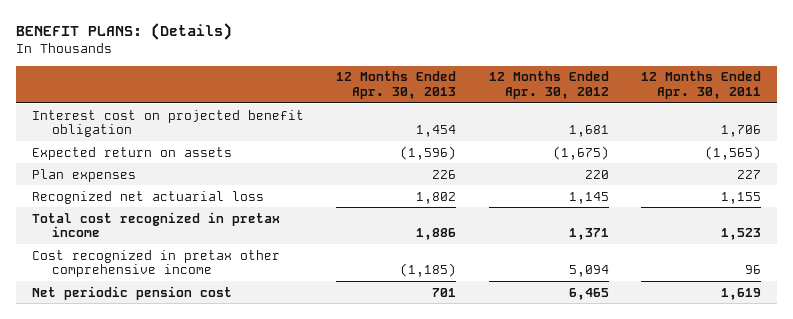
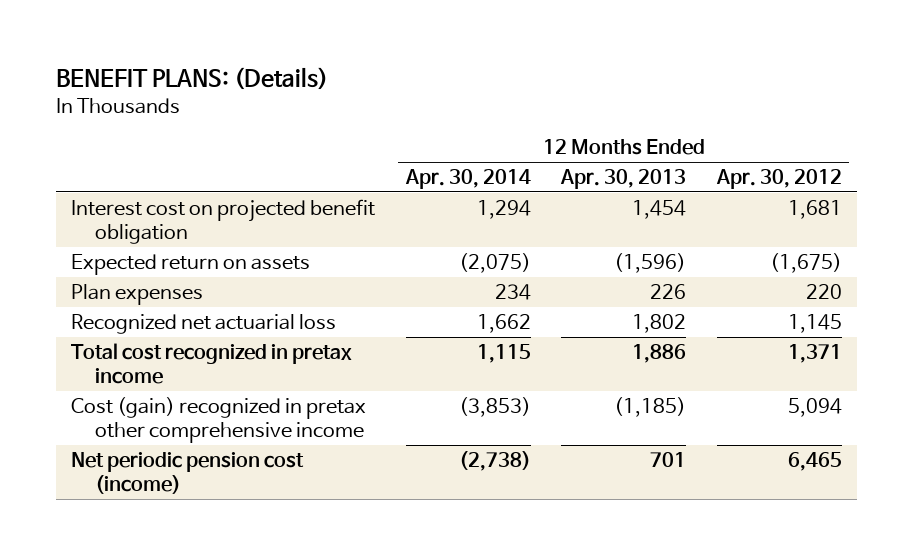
[640,71,761,100] 12 Months Ended Apr. 30, 2011 -> none
none -> [404,168,531,189] Apr. 30, 2014
[32,249,281,278] Cost recognized in pretax other comprehensive income -> [71,396,367,444] Cost (gain) recognized in pretax other comprehensive income
[32,285,233,300] Net periodic pension cost -> [71,451,305,495] Net periodic pension cost (income)

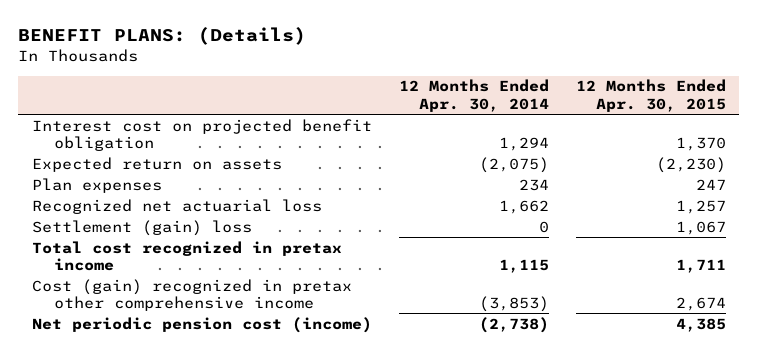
[560,168,687,189] Apr. 30, 2013 -> none
[715,168,842,189] Apr. 30, 2012 -> none
none -> [575,79,726,112] 12 Months Ended Apr. 30, 2015
none -> [31,219,252,236] Settlement (gain) loss

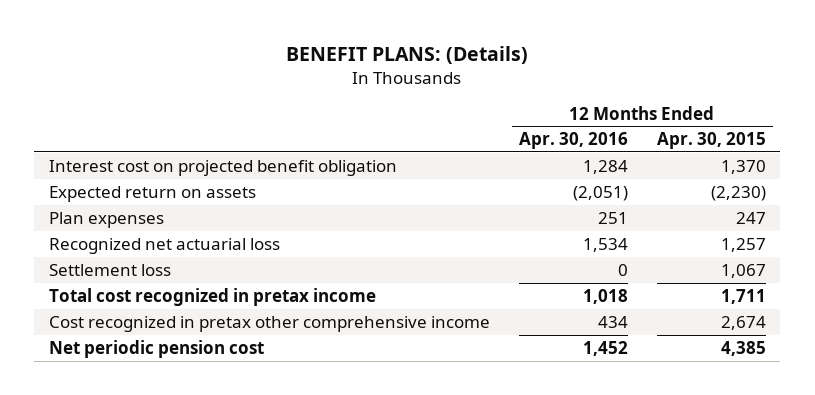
[398,79,549,112] 12 Months Ended Apr. 30, 2014 -> none
none -> [518,132,628,150] Apr. 30, 2016
[31,219,252,236] Settlement (gain) loss -> [48,263,171,276] Settlement loss
[31,278,352,312] Cost (gain) recognized in pretax other comprehensive income -> [48,315,490,332] Cost recognized in pretax other comprehensive income
[31,316,372,333] Net periodic pension cost (income) -> [48,339,264,358] Net periodic pension cost

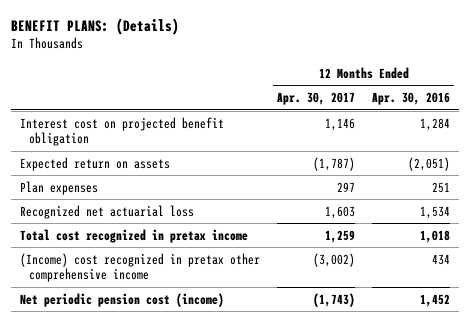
[656,132,766,150] Apr. 30, 2015 -> none
none -> [276,92,355,106] Apr. 30, 2017
[48,263,171,276] Settlement loss -> none
[48,315,490,332] Cost recognized in pretax other comprehensive income -> [19,252,260,283] (Income) cost recognized in pretax other comprehensive income
[48,339,264,358] Net periodic pension cost -> [19,292,224,307] Net periodic pension cost (income)

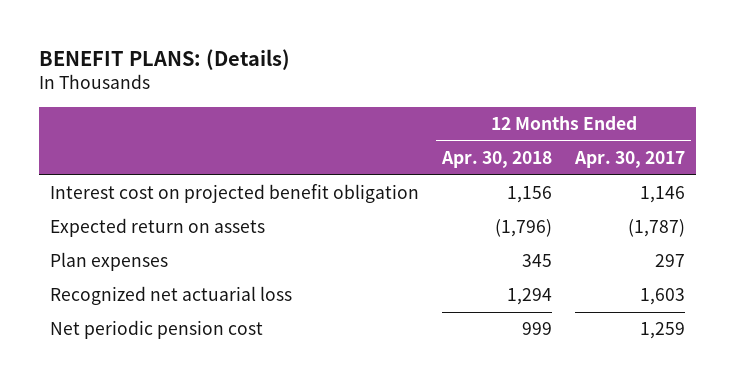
[372,92,451,106] Apr. 30, 2016 -> none
none -> [441,151,553,169] Apr. 30, 2018
[19,228,248,243] Total cost recognized in pretax income -> none
[19,252,260,283] (Income) cost recognized in pretax other comprehensive income -> none
[19,292,224,307] Net periodic pension cost (income) -> [50,320,264,340] Net periodic pension cost
[312,292,355,307] (1,743) -> [640,322,686,340] 1,259

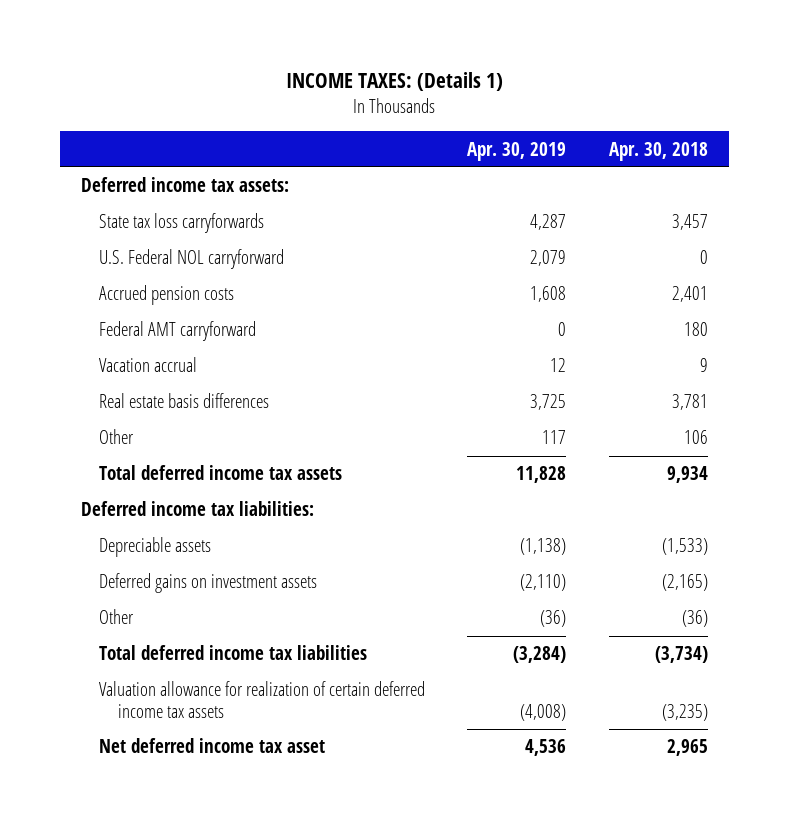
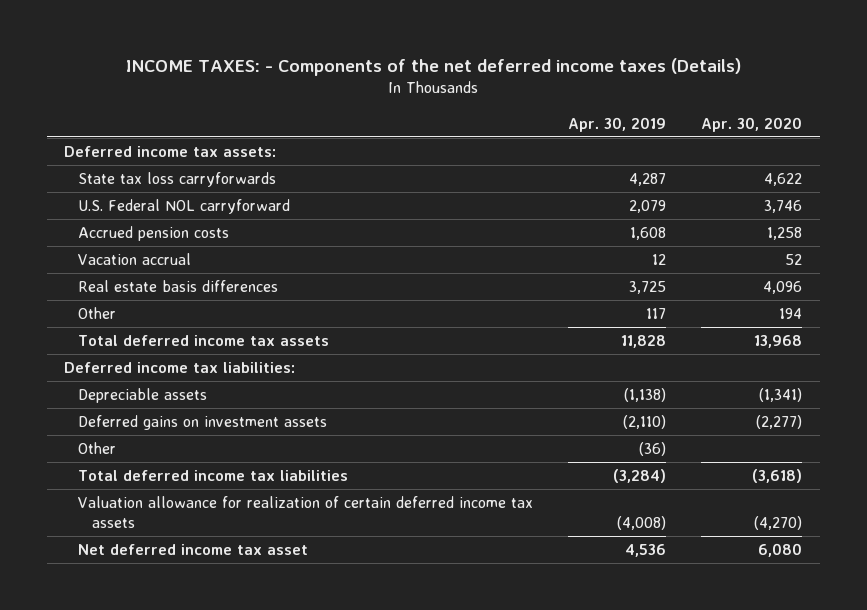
[286,72,504,92] INCOME TAXES: (Details 1) -> [126,57,742,76] INCOME TAXES: - Components of the net deferred income taxes (Details)
[608,141,708,161] Apr. 30, 2018 -> none
none -> [701,116,803,132] Apr. 30, 2020
[99,321,257,342] Federal AMT carryforward -> none

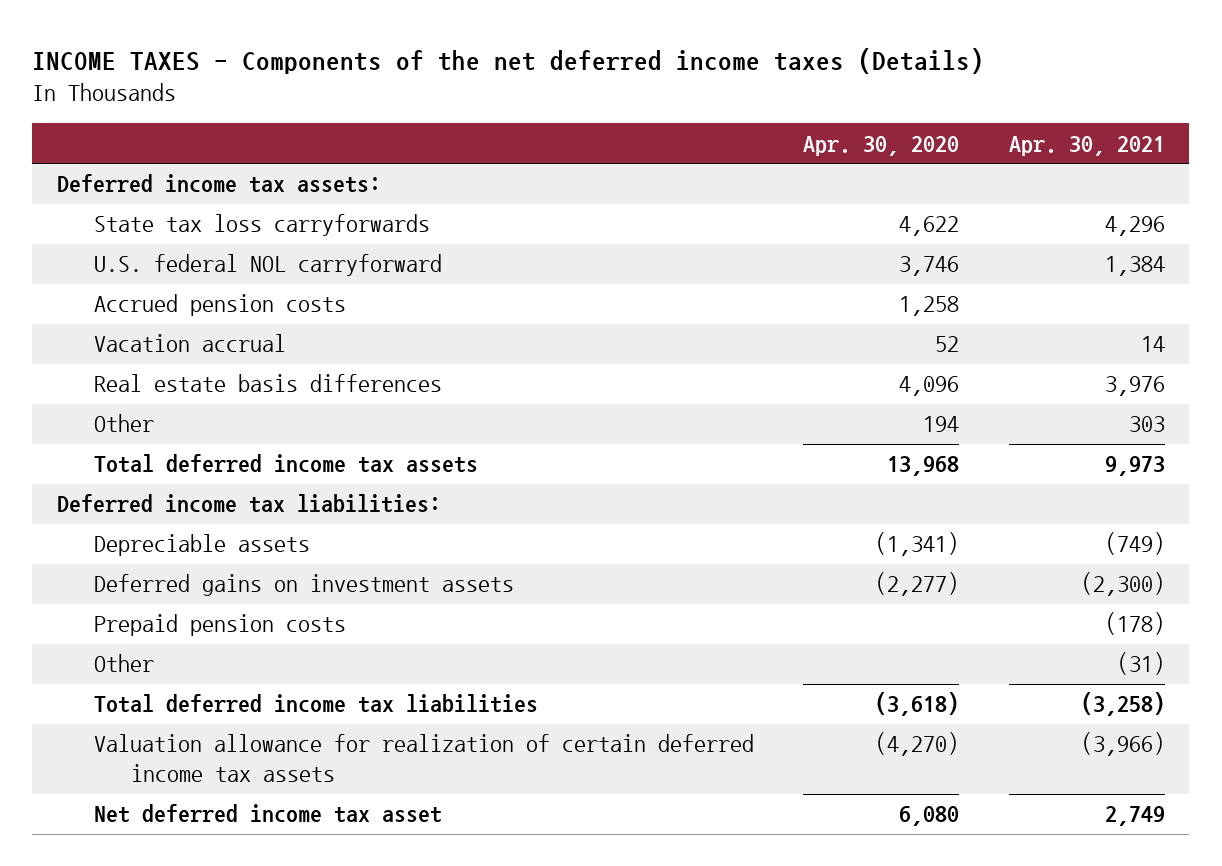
[126,57,742,76] INCOME TAXES: - Components of the net deferred income taxes (Details) -> [32,47,985,74] INCOME TAXES - Components of the net deferred income taxes (Details)
[568,116,667,132] Apr. 30, 2019 -> none
none -> [1008,135,1165,156] Apr. 30, 2021
[77,199,290,215] U.S. Federal NOL carryforward -> [93,254,442,277] U.S. federal NOL carryforward
none -> [93,614,346,637] Prepaid pension costs

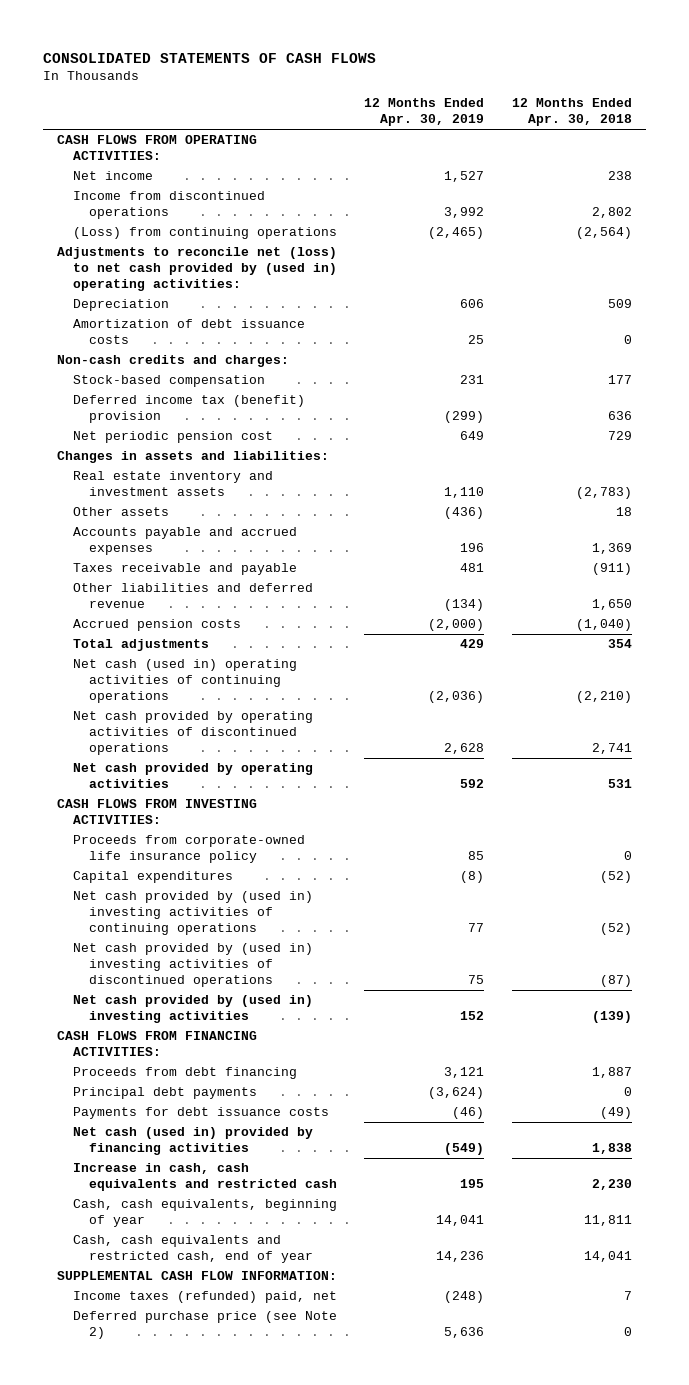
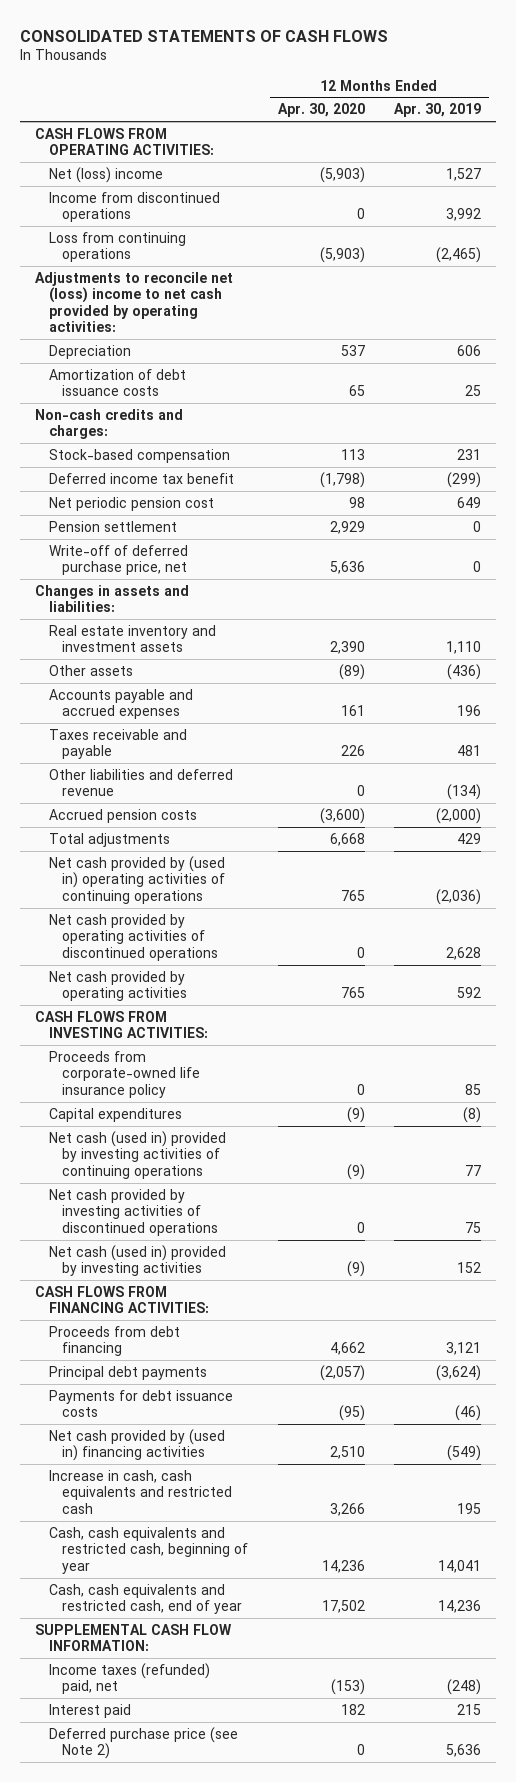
[511,98,632,127] 12 Months Ended Apr. 30, 2018 -> none
none -> [277,103,365,118] Apr. 30, 2020
[72,171,153,181] Net income -> [48,166,163,183] Net (loss) income
[72,227,337,240] (Loss) from continuing operations -> [48,231,186,263] Loss from continuing operations
[57,247,338,292] Adjustments to reconcile net (loss) to net cash provided by (used in) operating activities: -> [35,271,234,333] Adjustments to reconcile net (loss) income to net cash provided by operating activities:
[72,395,305,424] Deferred income tax (benefit) provision -> [48,472,234,484] Deferred income tax benefit
none -> [48,520,177,532] Pension settlement
none -> [48,544,188,576] Write-off of deferred purchase price, net
[72,659,297,704] Net cash (used in) operating activities of continuing operations -> [48,855,226,904] Net cash provided by (used in) operating activities of continuing operations
[72,891,313,936] Net cash provided by (used in) investing activities of continuing operations -> [48,1130,226,1179] Net cash (used in) provided by investing activities of continuing operations
[72,943,313,988] Net cash provided by (used in) investing activities of discontinued operations -> [48,1188,219,1236] Net cash provided by investing activities of discontinued operations
[72,995,313,1024] Net cash provided by (used in) investing activities -> [48,1244,226,1277] Net cash (used in) provided by investing activities
[72,1127,313,1156] Net cash (used in) provided by financing activities -> [48,1428,225,1462] Net cash provided by (used in) financing activities
[72,1199,337,1228] Cash, cash equivalents, beginning of year -> [48,1526,249,1574] Cash, cash equivalents and restricted cash, beginning of year
none -> [48,1703,131,1718] Interest paid

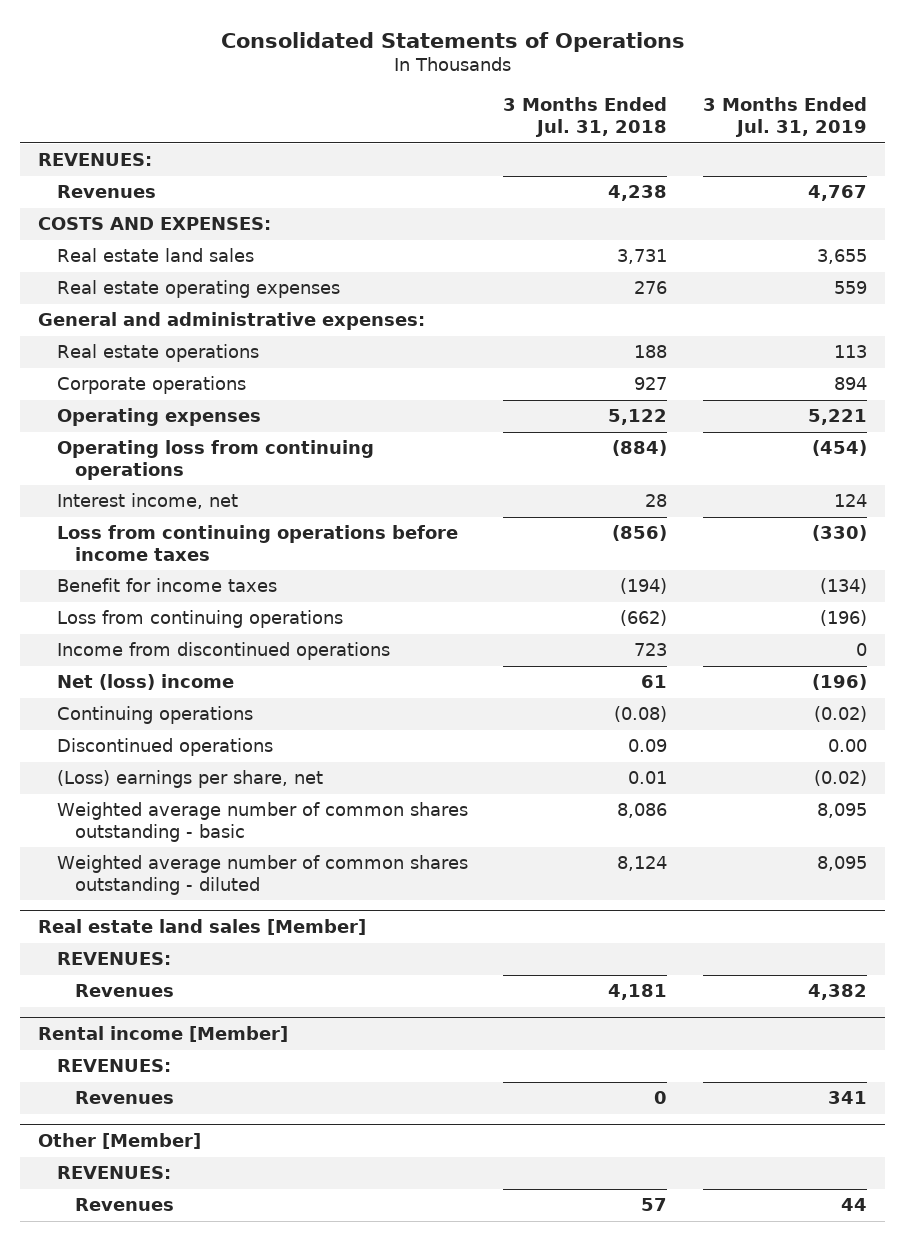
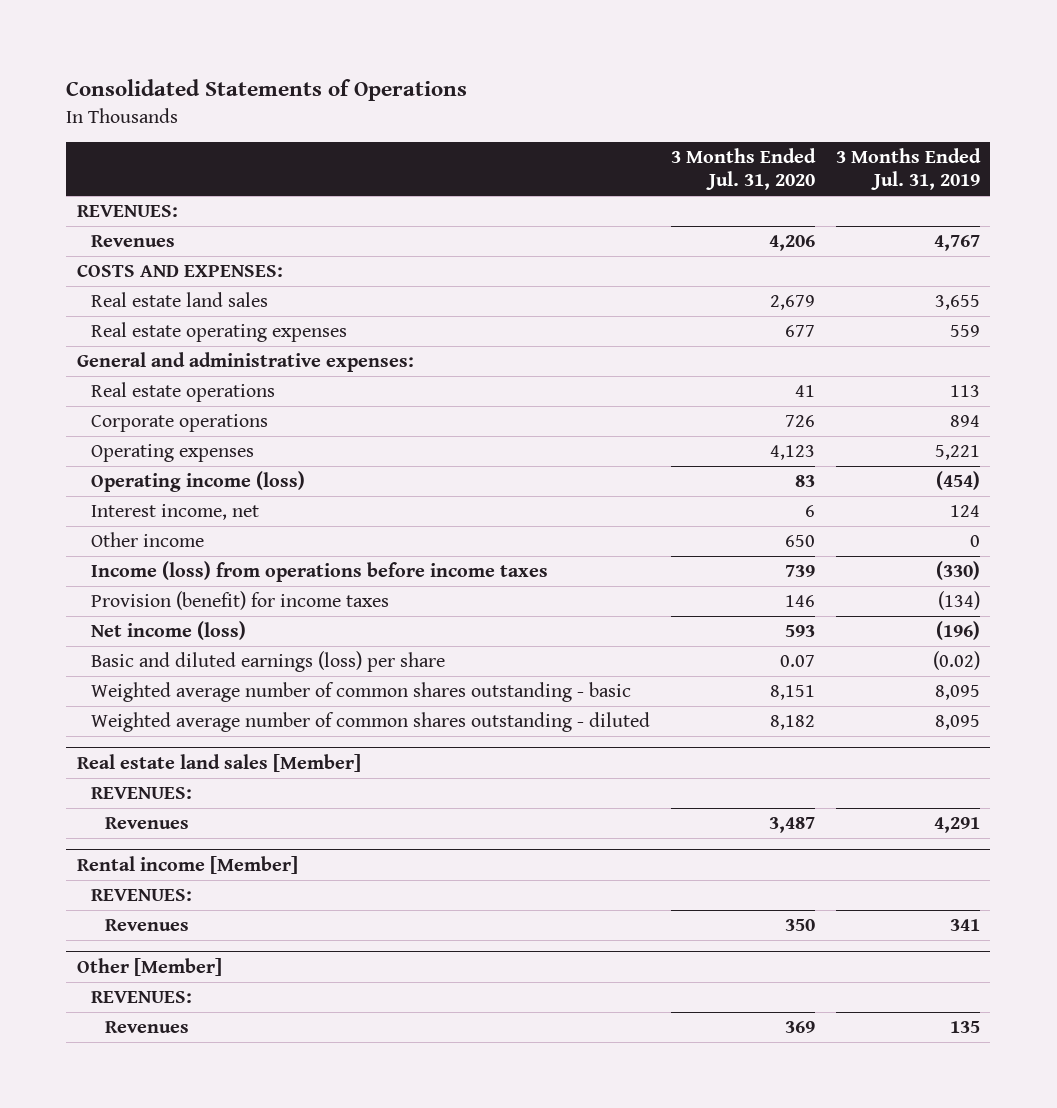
[503,97,668,138] 3 Months Ended Jul. 31, 2018 -> none
none -> [670,148,816,191] 3 Months Ended Jul. 31, 2020
[56,440,374,481] Operating loss from continuing operations -> [91,471,306,493] Operating income (loss)
[56,610,343,629] Loss from continuing operations -> none
[56,642,390,661] Income from discontinued operations -> none
[56,706,253,725] Continuing operations -> none
[56,738,273,757] Discontinued operations -> none
none -> [91,532,205,548] Other income
[56,525,458,562] Loss from continuing operations before income taxes -> [91,561,549,583] Income (loss) from operations before income taxes
[56,578,277,593] Benefit for income taxes -> [91,591,390,611] Provision (benefit) for income taxes
[56,674,234,691] Net (loss) income -> [91,621,247,641] Net income (loss)
[56,770,323,789] (Loss) earnings per share, net -> [91,651,446,673] Basic and diluted earnings (loss) per share
[808,984,868,1001] 4,382 -> [933,817,980,834] 4,291
[841,1198,868,1212] 44 -> [949,1021,980,1034] 135

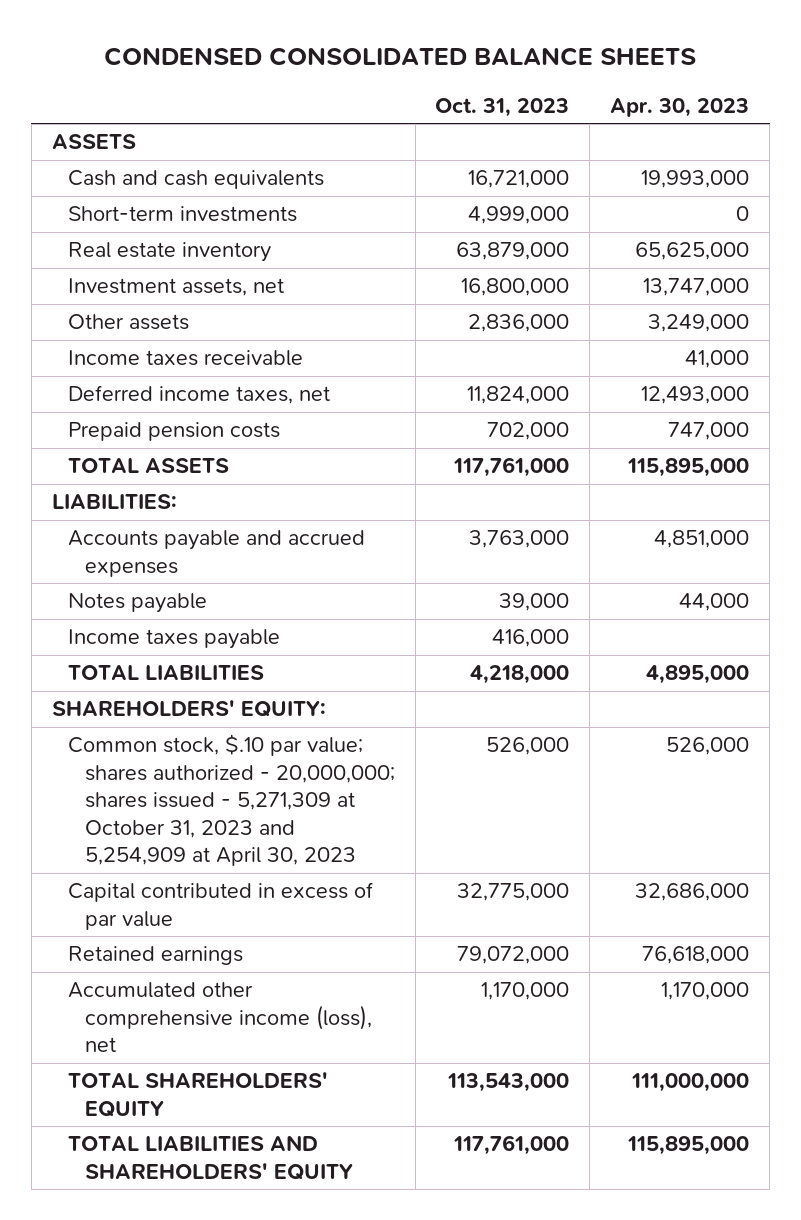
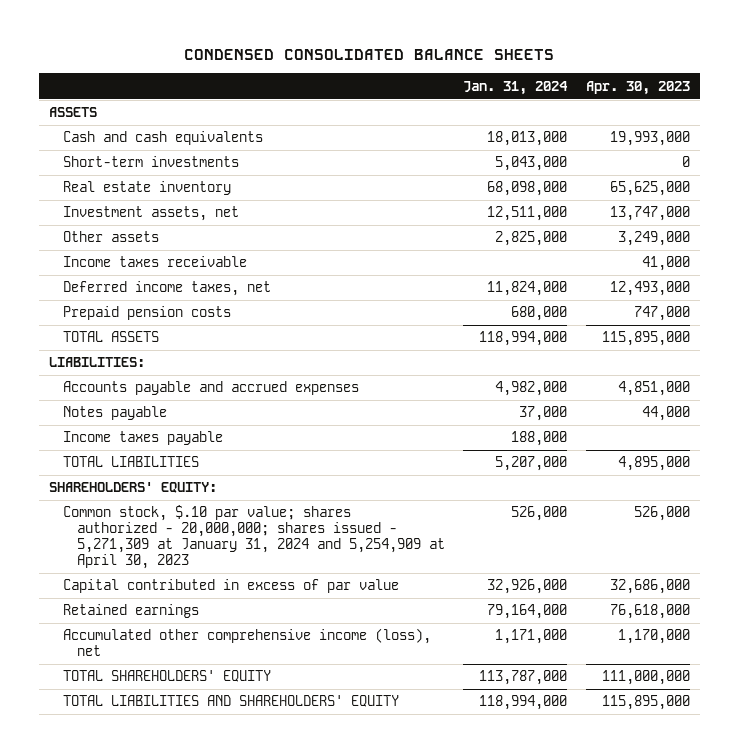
[435,97,570,117] Oct. 31, 2023 -> none
none -> [463,80,569,95] Jan. 31, 2024
[68,734,395,867] Common stock, $.10 par value; shares authorized - 20,000,000; shares issued - 5,271,309 at October 31, 2023 and 5,254,909 at April 30, 2023 -> [62,505,445,570] Common stock, $.10 par value; shares authorized - 20,000,000; shares issued - 5,271,309 at January 31, 2024 and 5,254,909 at April 30, 2023

